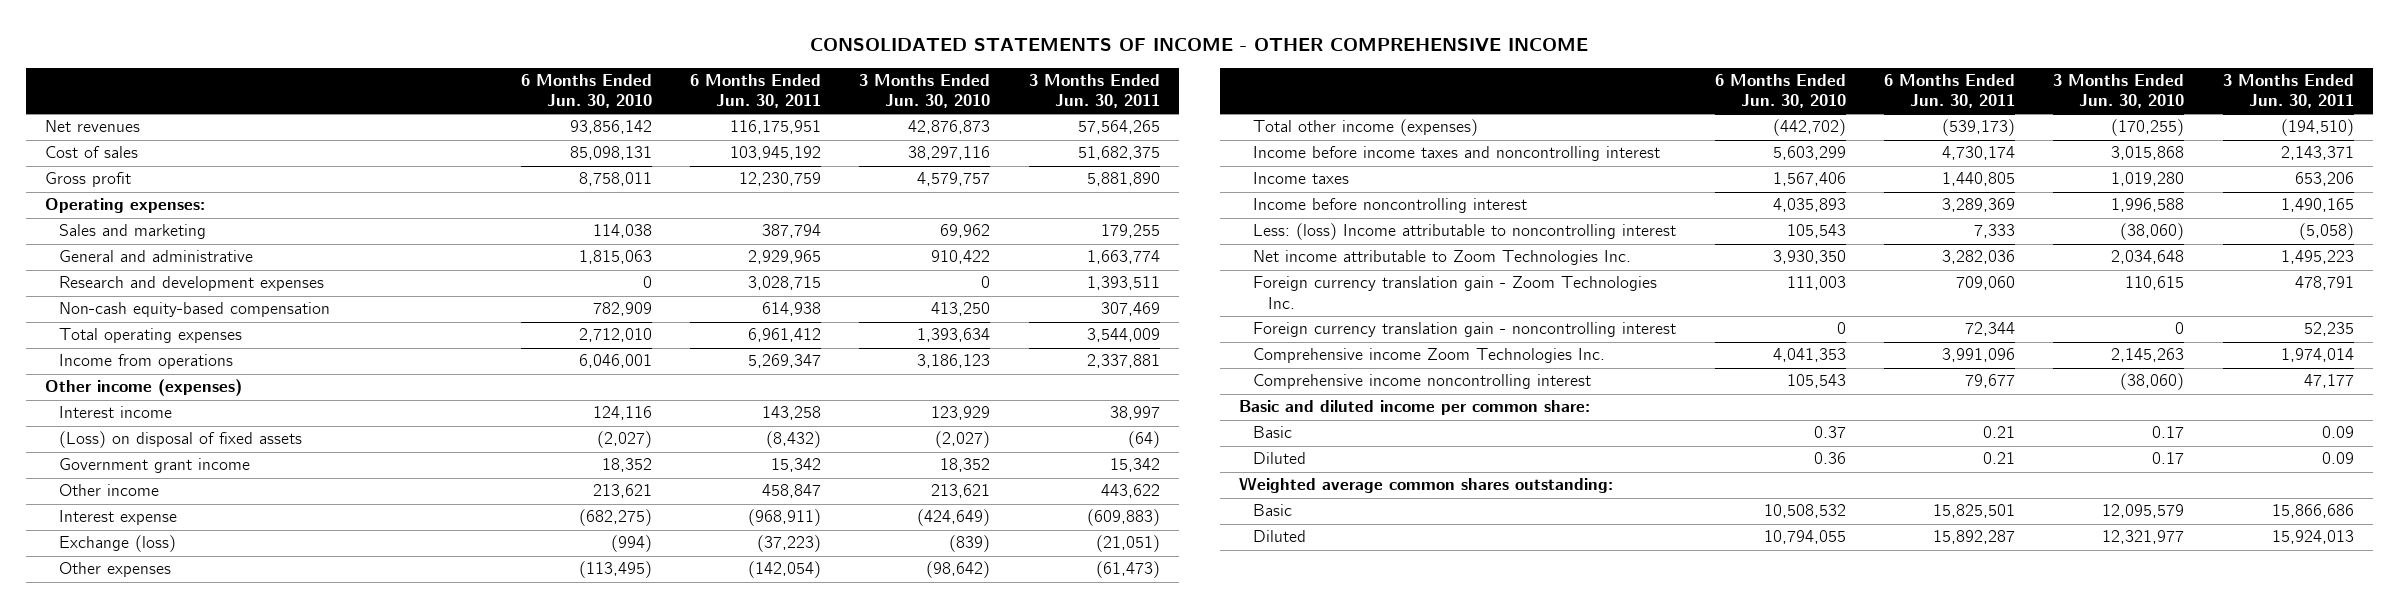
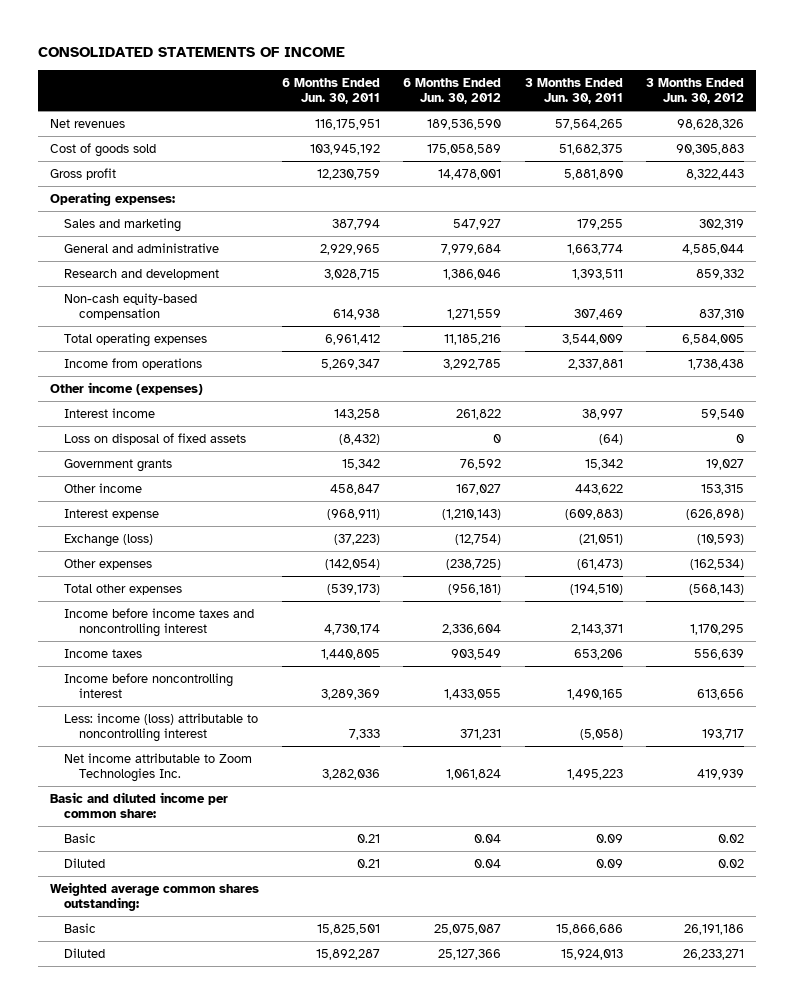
[810,38,1589,52] CONSOLIDATED STATEMENTS OF INCOME - OTHER COMPREHENSIVE INCOME -> [38,47,346,58] CONSOLIDATED STATEMENTS OF INCOME
[520,74,652,109] 6 Months Ended Jun. 30, 2010 -> none
[859,74,991,109] 3 Months Ended Jun. 30, 2010 -> none
none -> [403,77,502,105] 6 Months Ended Jun. 30, 2012
none -> [646,77,745,105] 3 Months Ended Jun. 30, 2012
[45,146,139,159] Cost of sales -> [49,142,156,157] Cost of goods sold
[59,276,325,292] Research and development expenses -> [64,268,220,280] Research and development
[59,431,303,449] (Loss) on disposal of fixed assets -> [64,432,247,445] Loss on disposal of fixed assets
[59,458,251,474] Government grant income -> [64,458,173,472] Government grants
[1253,119,1479,137] Total other income (expenses) -> [64,583,183,595] Total other expenses
[1253,223,1677,241] Less: (loss) Income attributable to noncontrolling interest -> [64,712,259,743] Less: income (loss) attributable to noncontrolling interest
[1253,276,1658,309] Foreign currency translation gain - Zoom Technologies Inc. -> none
[1253,322,1677,338] Foreign currency translation gain - noncontrolling interest -> none
[1253,348,1606,364] Comprehensive income Zoom Technologies Inc. -> none
[1253,374,1592,390] Comprehensive income noncontrolling interest -> none

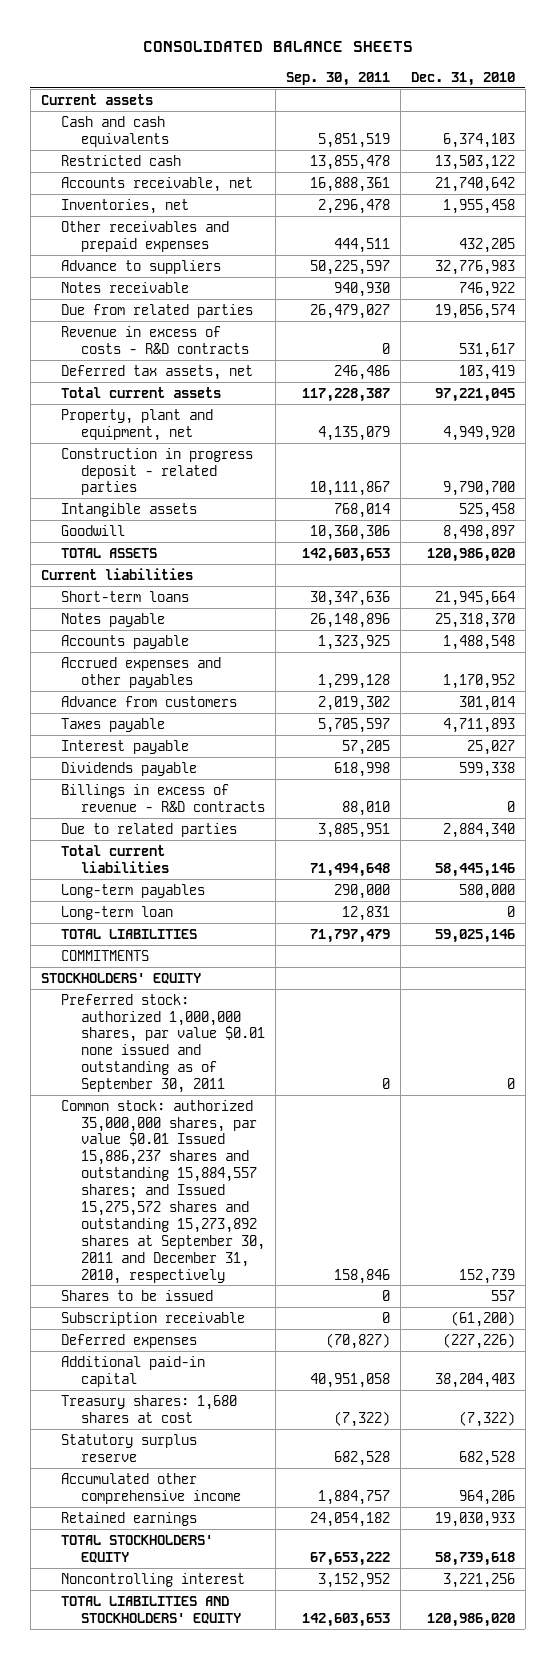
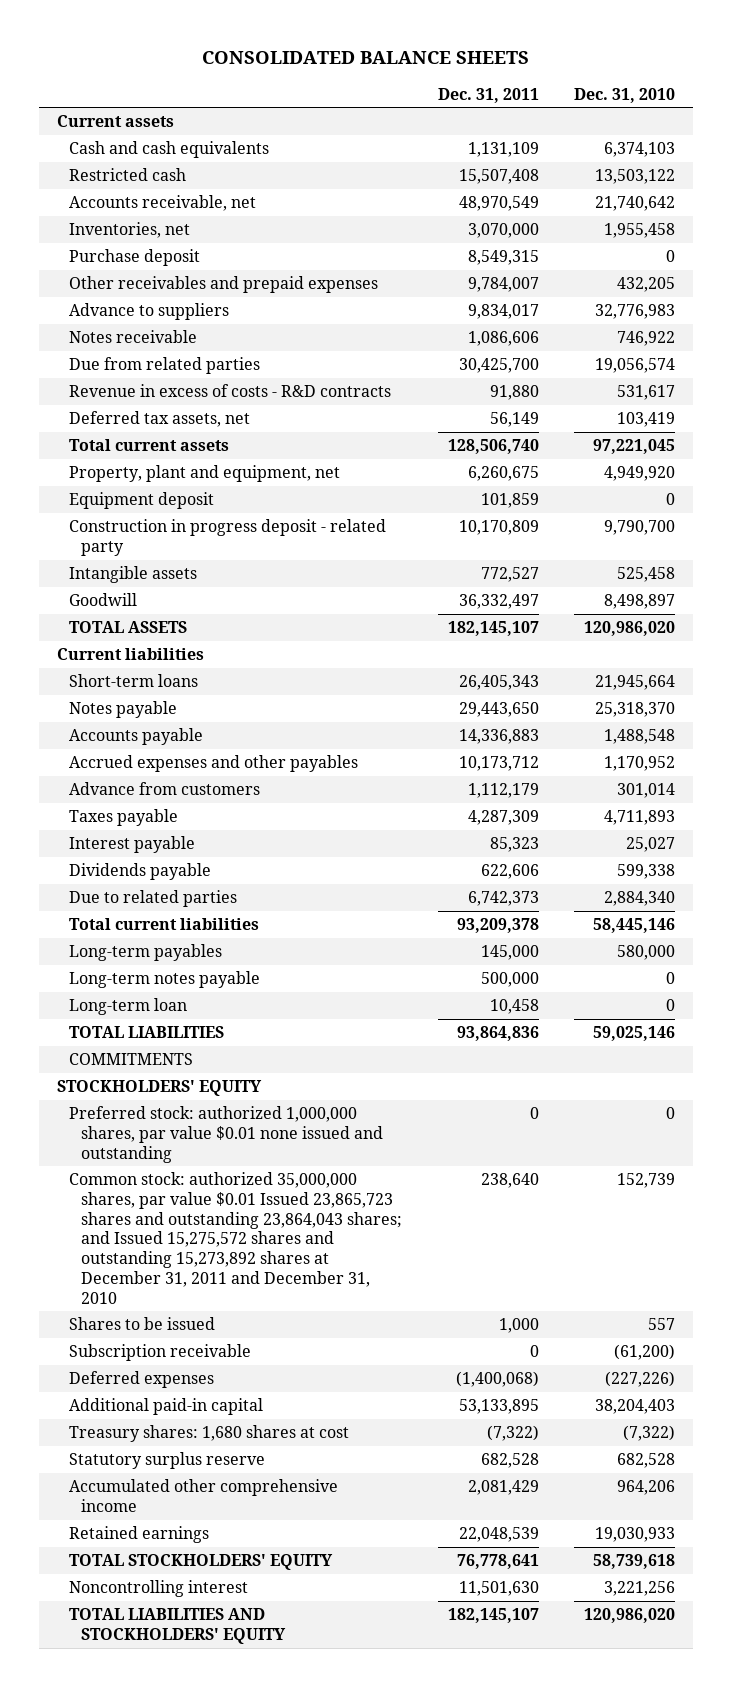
[285,71,390,86] Sep. 30, 2011 -> none
none -> [437,87,539,103] Dec. 31, 2011
none -> [68,249,200,267] Purchase deposit
none -> [68,492,214,510] Equipment deposit
[60,447,253,496] Construction in progress deposit - related parties -> [68,519,386,557] Construction in progress deposit - related party
[60,783,266,812] Billings in excess of revenue - R&D contracts -> none
none -> [68,971,260,989] Long-term notes payable
[60,993,266,1094] Preferred stock: authorized 1,000,000 shares, par value $0.01 none issued and outstanding as of September 30, 2011 -> [68,1106,384,1163] Preferred stock: authorized 1,000,000 shares, par value $0.01 none issued and outstanding
[60,1099,266,1284] Common stock: authorized 35,000,000 shares, par value $0.01 Issued 15,886,237 shares and outstanding 15,884,557 shares; and Issued 15,275,572 shares and outstanding 15,273,892 shares at September 30, 2011 and December 31, 2010, respectively -> [68,1172,403,1304] Common stock: authorized 35,000,000 shares, par value $0.01 Issued 23,865,723 shares and outstanding 23,864,043 shares; and Issued 15,275,572 shares and outstanding 15,273,892 shares at December 31, 2011 and December 31, 2010

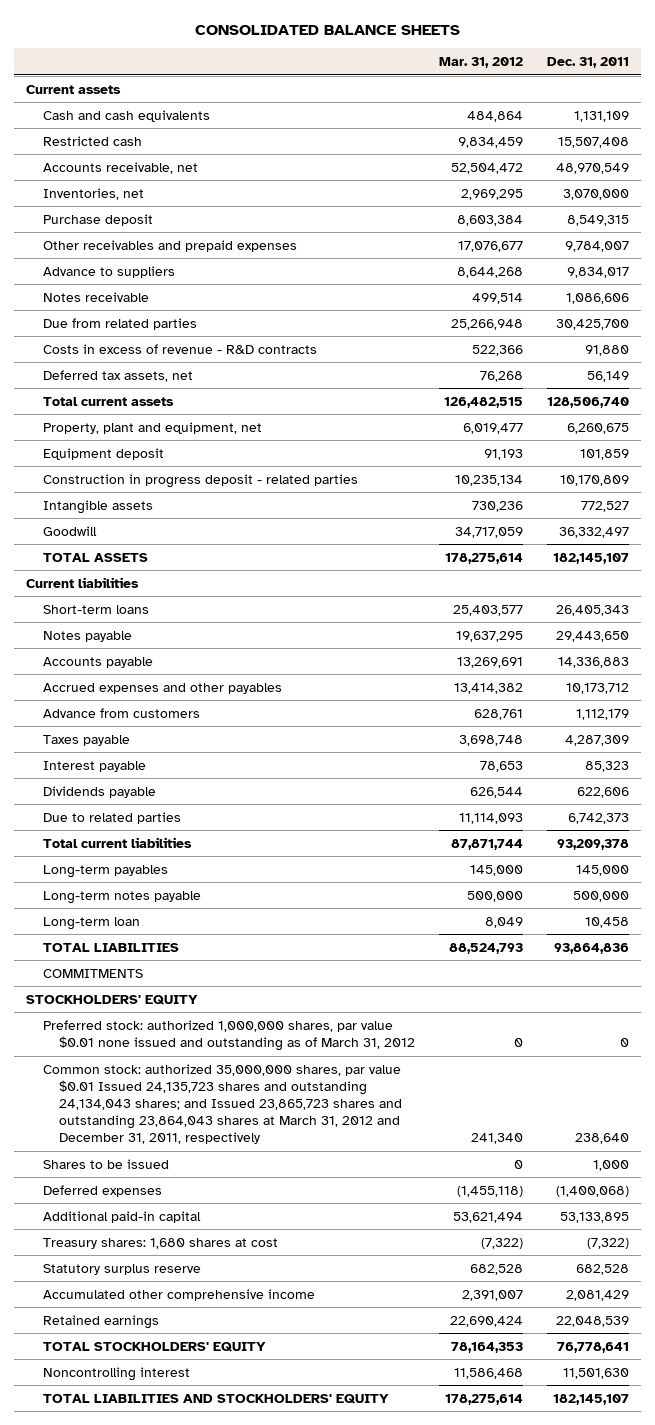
[573,87,675,103] Dec. 31, 2010 -> none
none -> [439,56,524,68] Mar. 31, 2012
[68,384,391,398] Revenue in excess of costs - R&D contracts -> [42,343,317,354] Costs in excess of revenue - R&D contracts
[68,519,386,557] Construction in progress deposit - related party -> [42,473,358,488] Construction in progress deposit - related parties
[68,1106,384,1163] Preferred stock: authorized 1,000,000 shares, par value $0.01 none issued and outstanding -> [42,1019,416,1051] Preferred stock: authorized 1,000,000 shares, par value $0.01 none issued and outstanding as of March 31, 2012
[68,1172,403,1304] Common stock: authorized 35,000,000 shares, par value $0.01 Issued 23,865,723 shares and outstanding 23,864,043 shares; and Issued 15,275,572 shares and outstanding 15,273,892 shares at December 31, 2011 and December 31, 2010 -> [42,1063,403,1145] Common stock: authorized 35,000,000 shares, par value $0.01 Issued 24,135,723 shares and outstanding 24,134,043 shares; and Issued 23,865,723 shares and outstanding 23,864,043 shares at March 31, 2012 and December 31, 2011, respectively
[68,1344,251,1362] Subscription receivable -> none

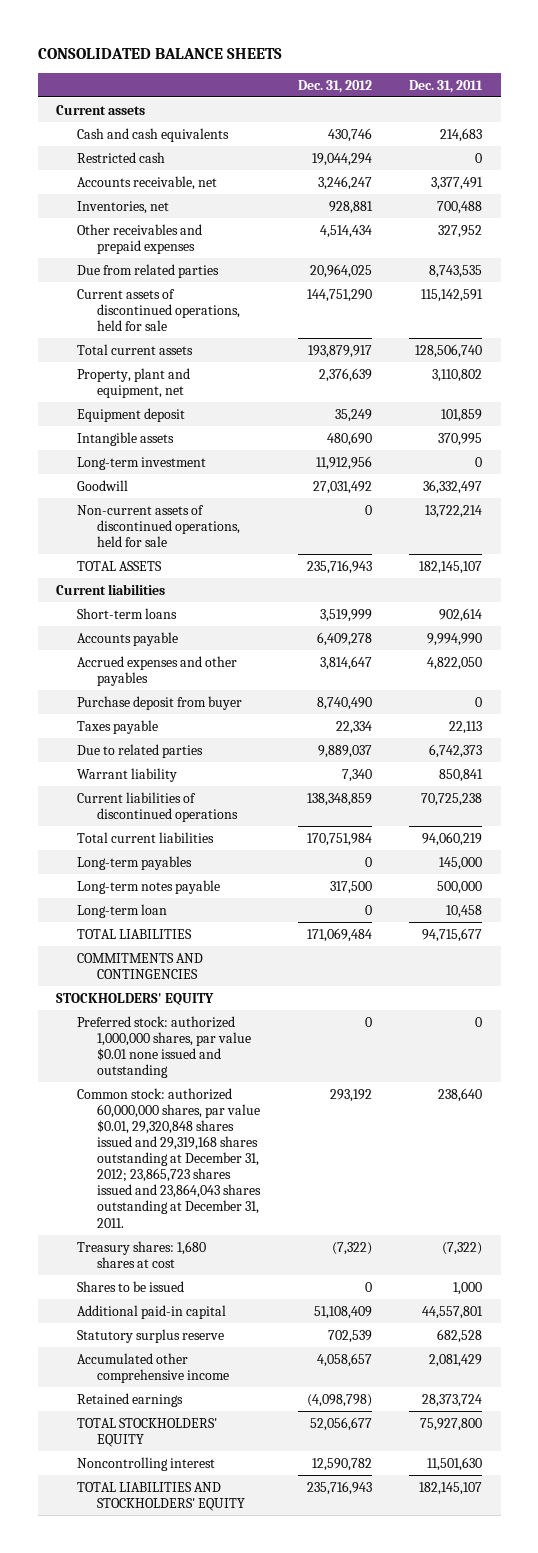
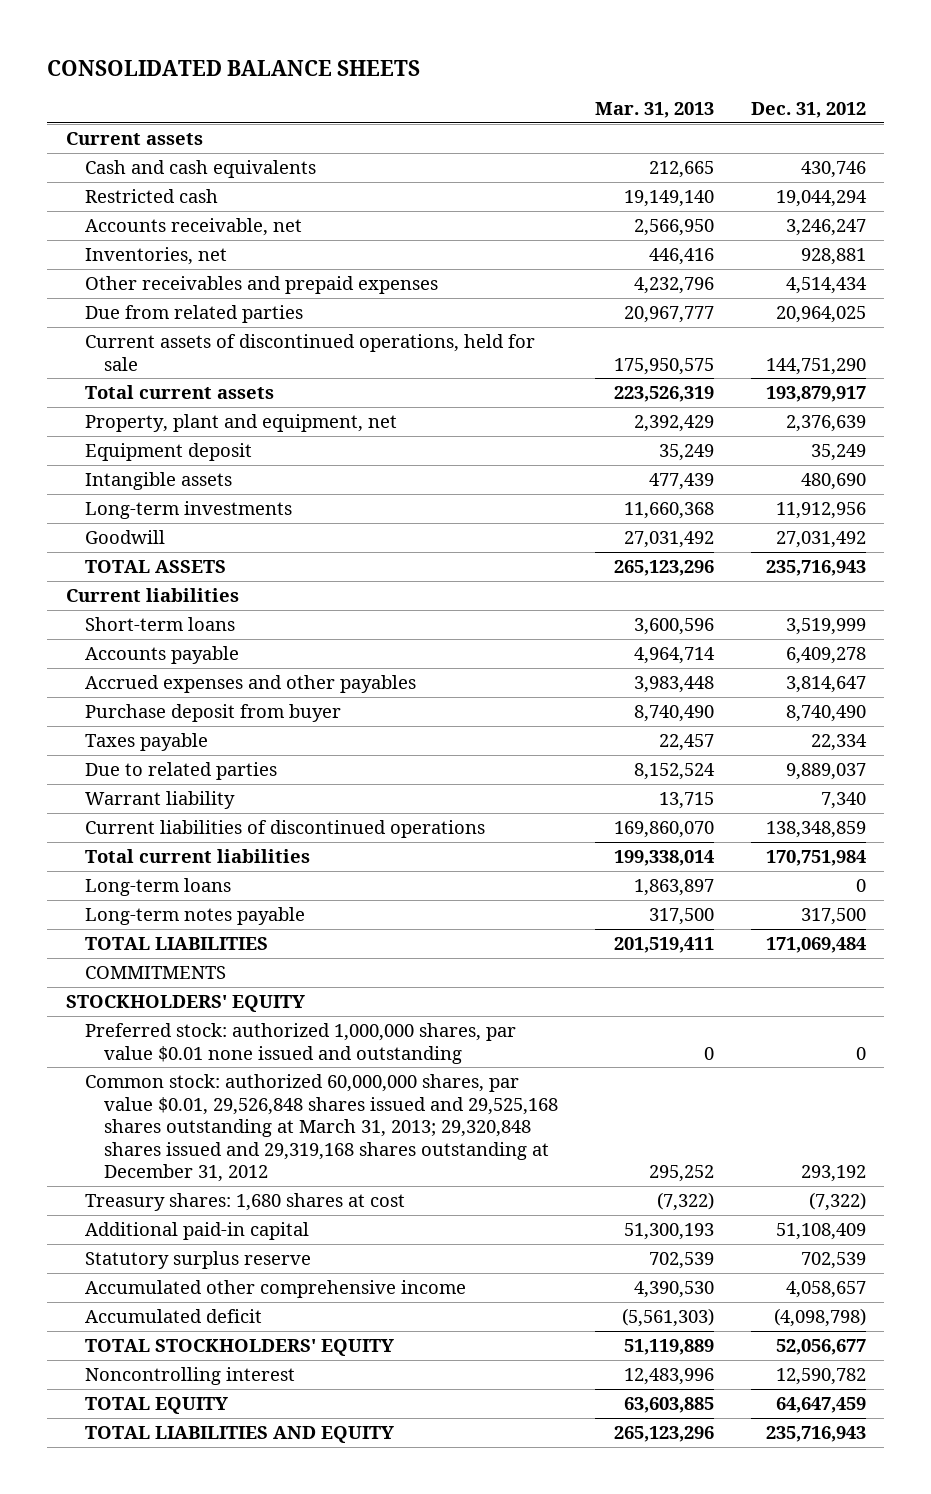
[408,79,483,93] Dec. 31, 2011 -> none
none -> [594,102,714,119] Mar. 31, 2013
[76,456,206,470] Long-term investment -> [84,500,292,519] Long-term investments
[76,504,241,547] Non-current assets of discontinued operations, held for sale -> none
[76,855,192,870] Long-term payables -> [84,877,231,896] Long-term loans
[76,903,167,918] Long-term loan -> none
[76,952,203,979] COMMITMENTS AND CONTINGENCIES -> [84,965,226,979] COMMITMENTS
[76,1087,262,1228] Common stock: authorized 60,000,000 shares, par value $0.01, 29,320,848 shares issued and 29,319,168 shares outstanding at December 31, 2012; 23,865,723 shares issued and 23,864,043 shares outstanding at December 31, 2011. -> [84,1073,558,1183] Common stock: authorized 60,000,000 shares, par value $0.01, 29,526,848 shares issued and 29,525,168 shares outstanding at March 31, 2013; 29,320,848 shares issued and 29,319,168 shares outstanding at December 31, 2012
[76,1280,184,1292] Shares to be issued -> none
[76,1392,183,1407] Retained earnings -> [84,1308,262,1323] Accumulated deficit
none -> [84,1396,228,1414] TOTAL EQUITY
[76,1481,246,1511] TOTAL LIABILITIES AND STOCKHOLDERS' EQUITY -> [84,1425,394,1443] TOTAL LIABILITIES AND EQUITY

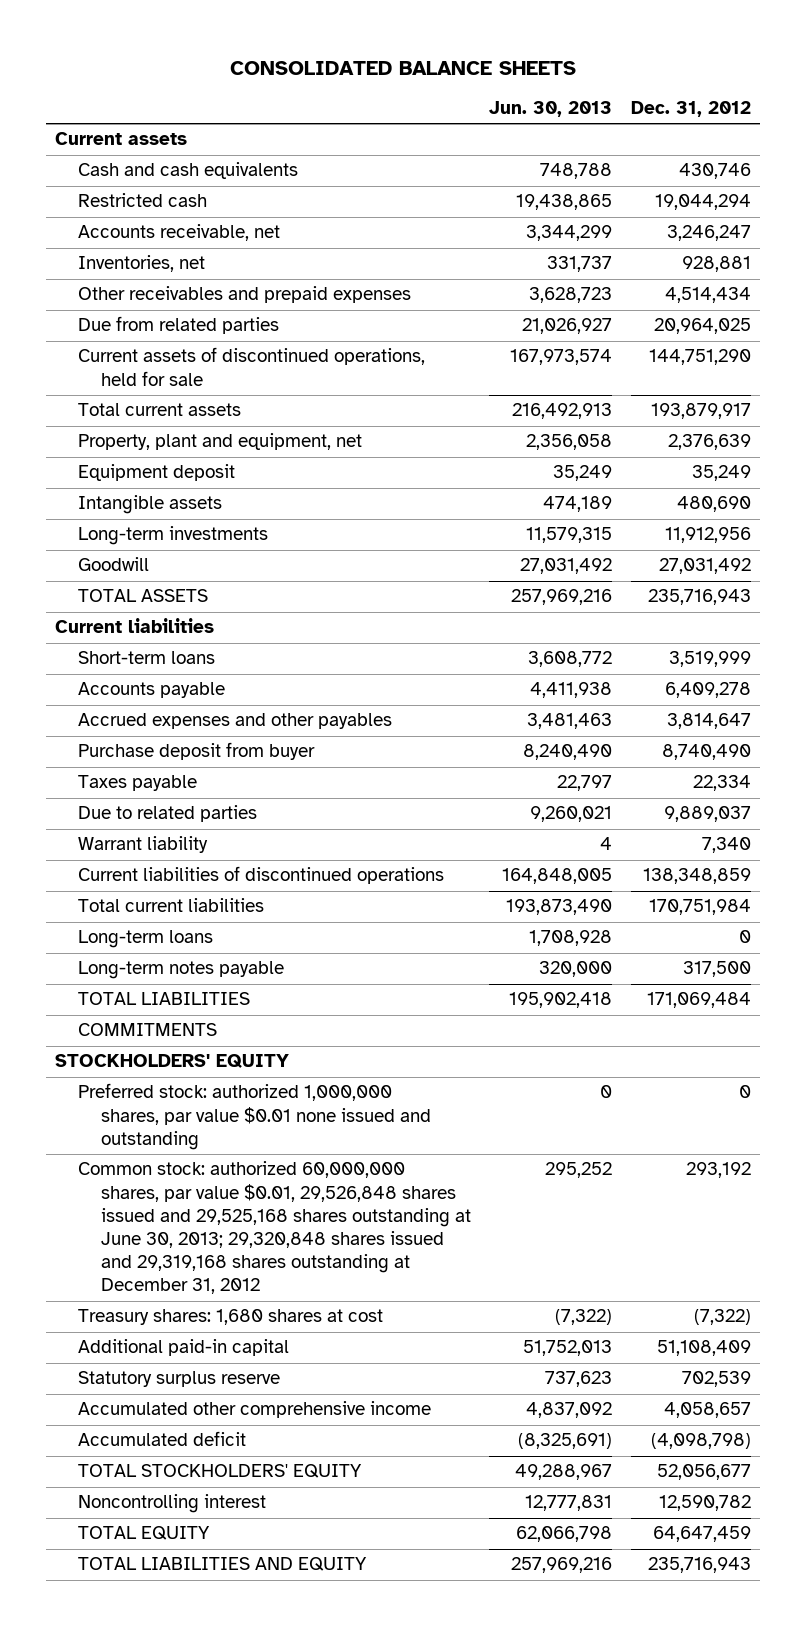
[594,102,714,119] Mar. 31, 2013 -> none
none -> [489,101,613,118] Jun. 30, 2013
[84,1073,558,1183] Common stock: authorized 60,000,000 shares, par value $0.01, 29,526,848 shares issued and 29,525,168 shares outstanding at March 31, 2013; 29,320,848 shares issued and 29,319,168 shares outstanding at December 31, 2012 -> [77,1161,471,1295] Common stock: authorized 60,000,000 shares, par value $0.01, 29,526,848 shares issued and 29,525,168 shares outstanding at June 30, 2013; 29,320,848 shares issued and 29,319,168 shares outstanding at December 31, 2012

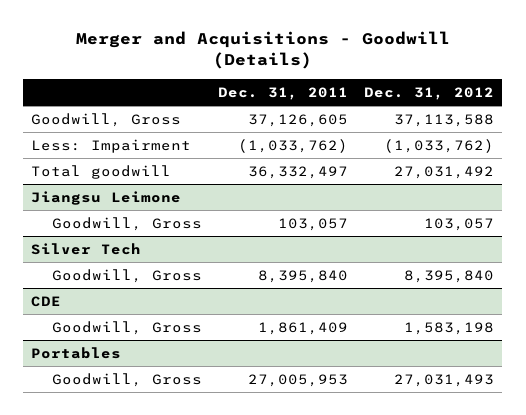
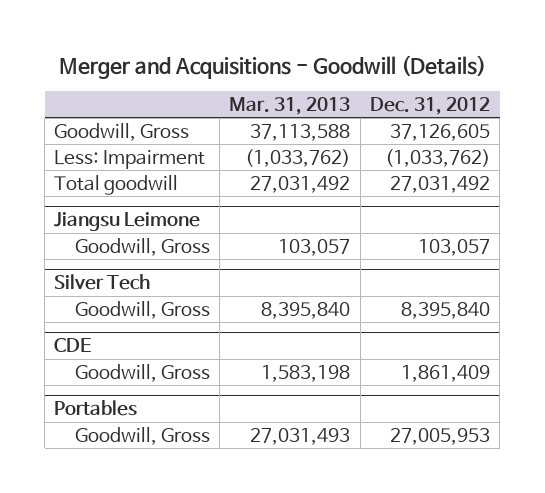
[218,86,349,100] Dec. 31, 2011 -> none
none -> [229,96,351,115] Mar. 31, 2013
[394,113,495,127] 37,113,588 -> [390,123,491,141] 37,126,605
[404,321,495,335] 1,583,198 -> [401,364,491,382] 1,861,409
[394,373,495,387] 27,031,493 -> [390,427,491,445] 27,005,953

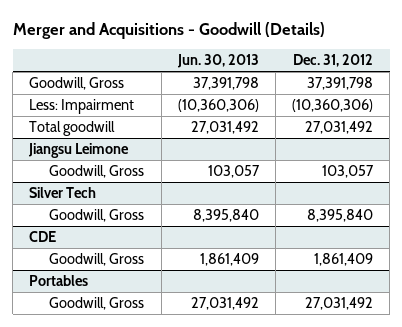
[229,96,351,115] Mar. 31, 2013 -> none
none -> [176,54,259,69] Jun. 30, 2013
[390,123,491,141] 37,126,605 -> [306,76,373,90] 37,391,798
[385,148,491,167] (1,033,762) -> [291,98,373,112] (10,360,306)
[390,427,491,445] 27,005,953 -> [304,296,373,310] 27,031,492

